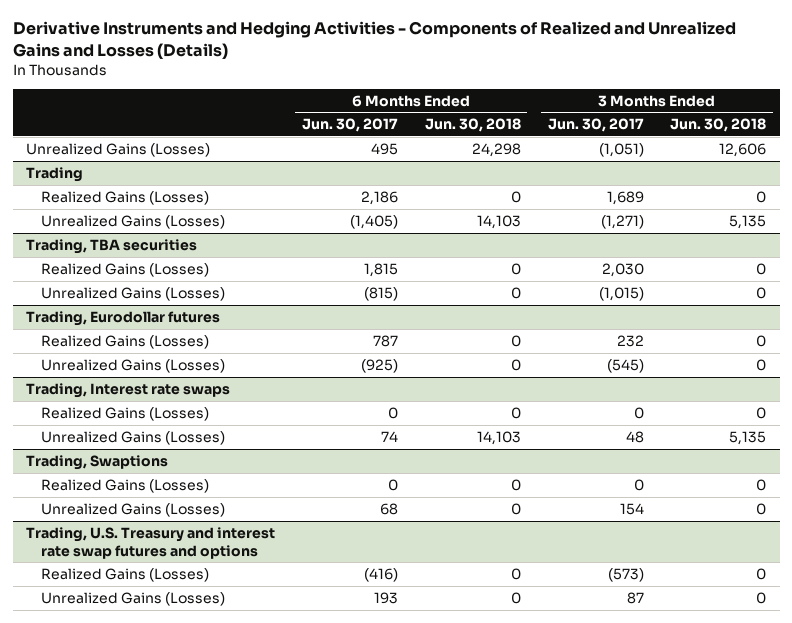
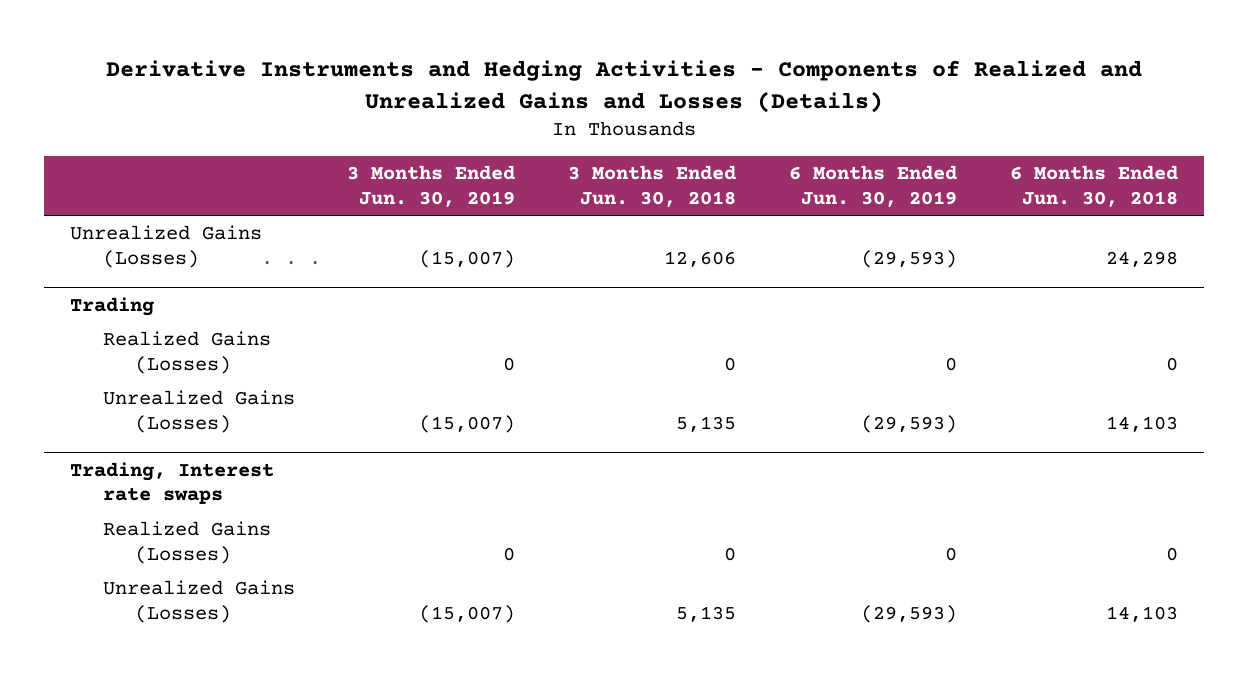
[301,118,398,133] Jun. 30, 2017 -> none
[547,118,644,133] Jun. 30, 2017 -> none
none -> [347,165,516,207] 3 Months Ended Jun. 30, 2019
none -> [789,165,958,207] 6 Months Ended Jun. 30, 2019
[26,238,198,254] Trading, TBA securities -> none
[41,262,210,277] Realized Gains (Losses) -> none
[41,286,226,301] Unrealized Gains (Losses) -> none
[26,310,221,326] Trading, Eurodollar futures -> none
[41,334,210,349] Realized Gains (Losses) -> none
[41,358,226,373] Unrealized Gains (Losses) -> none
[26,454,169,470] Trading, Swaptions -> none
[41,478,210,493] Realized Gains (Losses) -> none
[41,502,226,517] Unrealized Gains (Losses) -> none
[26,526,276,559] Trading, U.S. Treasury and interest rate swap futures and options -> none
[41,567,210,582] Realized Gains (Losses) -> none
[41,591,226,606] Unrealized Gains (Losses) -> none

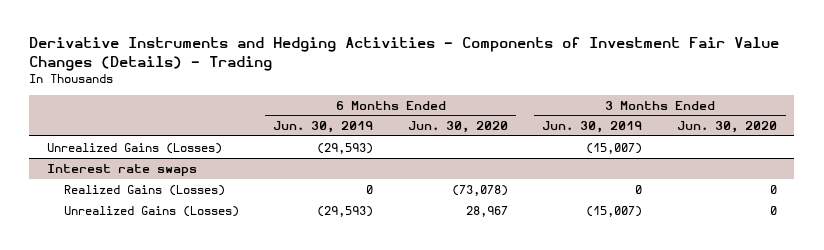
[106,59,1143,113] Derivative Instruments and Hedging Activities - Components of Realized and Unrealized Gains and Losses (Details) -> [29,37,780,71] Derivative Instruments and Hedging Activities - Components of Investment Fair Value Changes (Details) - Trading
[568,165,737,207] 3 Months Ended Jun. 30, 2018 -> none
[1009,165,1178,207] 6 Months Ended Jun. 30, 2018 -> none
none -> [407,121,508,134] Jun. 30, 2020
none -> [677,121,778,134] Jun. 30, 2020
[102,331,271,374] Realized Gains (Losses) -> none
[102,390,295,433] Unrealized Gains (Losses) -> none
[70,461,275,505] Trading, Interest rate swaps -> none
[70,296,155,316] Trading -> [46,163,197,176] Interest rate swaps

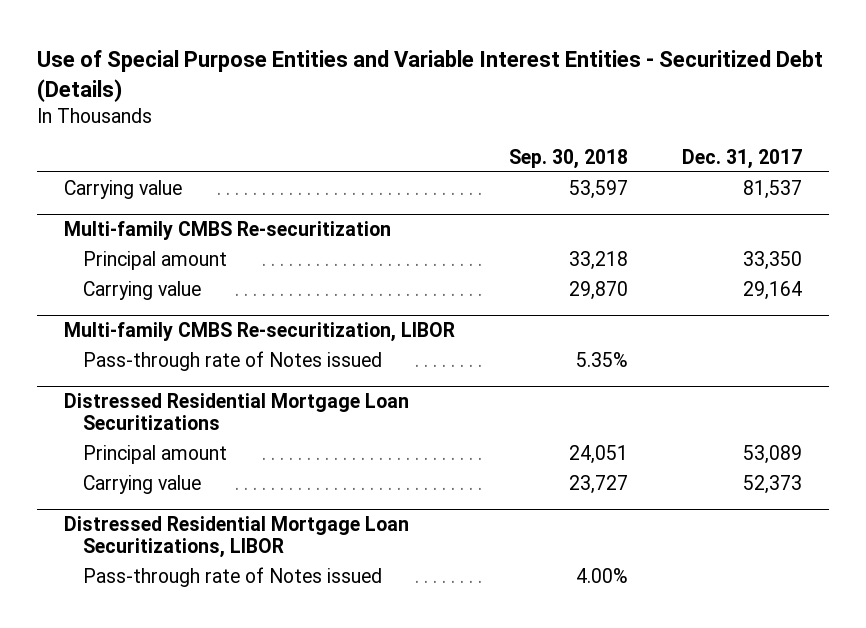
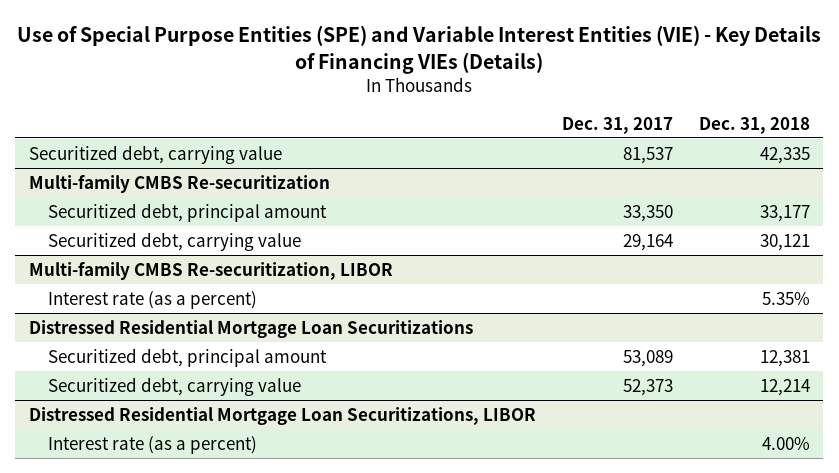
[36,49,823,102] Use of Special Purpose Entities and Variable Interest Entities - Securitized Debt (Details) -> [17,25,822,74] Use of Special Purpose Entities (SPE) and Variable Interest Entities (VIE) - Key Details of Financing VIEs (Details)
[509,148,629,169] Sep. 30, 2018 -> none
none -> [699,116,811,134] Dec. 31, 2018
[63,179,182,199] Carrying value -> [28,144,282,164] Securitized debt, carrying value
[83,250,228,270] Principal amount -> [47,202,327,222] Securitized debt, principal amount
[83,280,202,300] Carrying value -> [47,231,301,251] Securitized debt, carrying value
[83,350,383,371] Pass-through rate of Notes issued -> [47,290,257,309] Interest rate (as a percent)
[83,444,228,464] Principal amount -> [47,347,327,367] Securitized debt, principal amount
[83,474,202,494] Carrying value -> [47,376,301,396] Securitized debt, carrying value
[83,566,383,587] Pass-through rate of Notes issued -> [47,435,257,454] Interest rate (as a percent)

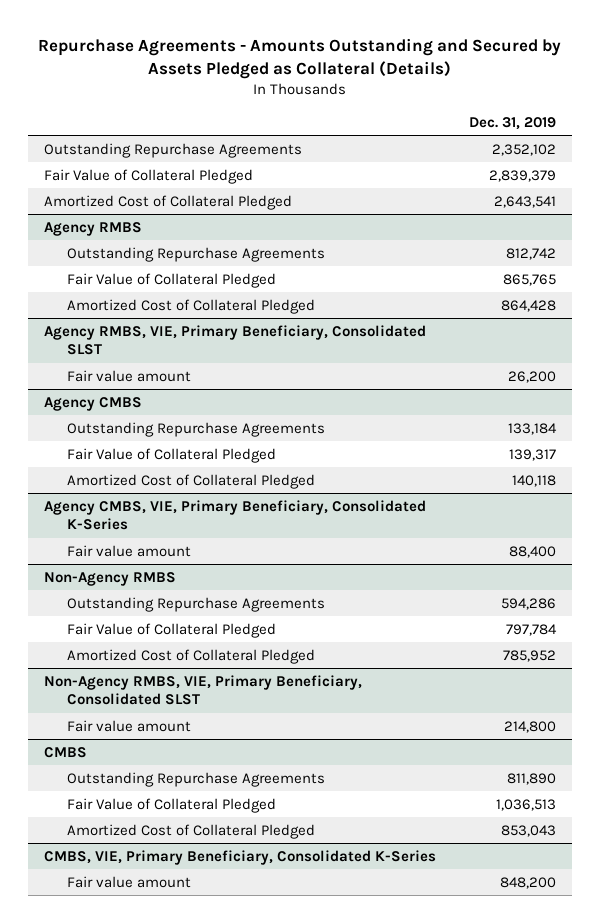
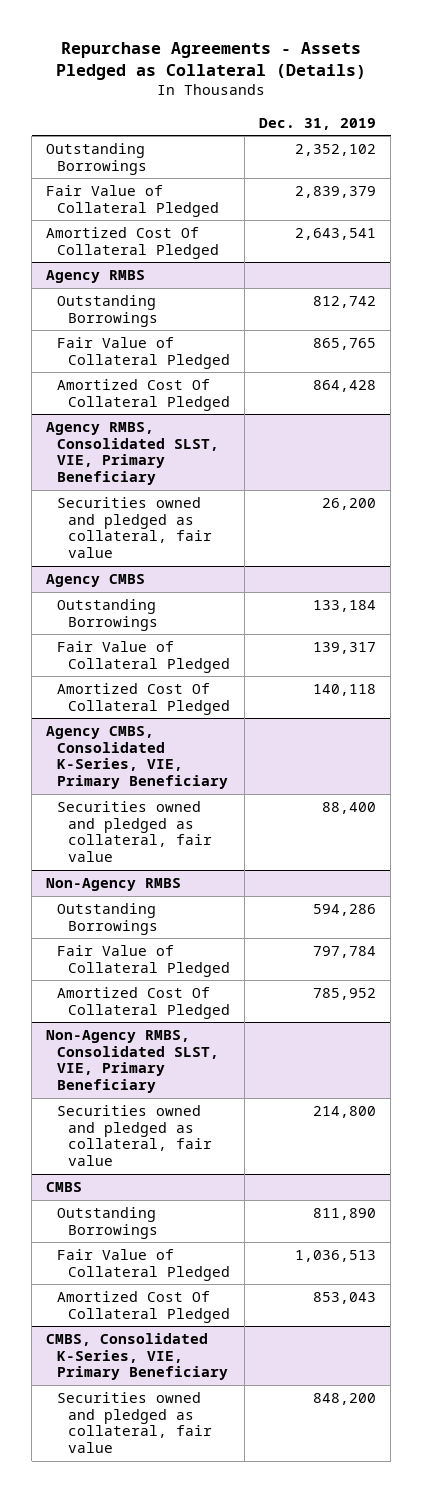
[37,38,561,80] Repurchase Agreements - Amounts Outstanding and Secured by Assets Pledged as Collateral (Details) -> [56,41,367,81] Repurchase Agreements - Assets Pledged as Collateral (Details)
[44,142,303,158] Outstanding Repurchase Agreements -> [46,143,148,175] Outstanding Borrowings
[44,194,293,210] Amortized Cost of Collateral Pledged -> [46,227,220,259] Amortized Cost Of Collateral Pledged
[66,246,325,262] Outstanding Repurchase Agreements -> [57,295,158,327] Outstanding Borrowings
[66,298,315,314] Amortized Cost of Collateral Pledged -> [57,379,230,411] Amortized Cost Of Collateral Pledged
[44,324,427,356] Agency RMBS, VIE, Primary Beneficiary, Consolidated SLST -> [46,422,220,486] Agency RMBS, Consolidated SLST, VIE, Primary Beneficiary
[66,369,191,382] Fair value amount -> [57,497,212,559] Securities owned and pledged as collateral, fair value
[66,421,325,437] Outstanding Repurchase Agreements -> [57,599,158,631] Outstanding Borrowings
[66,473,315,489] Amortized Cost of Collateral Pledged -> [57,683,230,715] Amortized Cost Of Collateral Pledged
[44,499,427,531] Agency CMBS, VIE, Primary Beneficiary, Consolidated K-Series -> [46,726,229,790] Agency CMBS, Consolidated K-Series, VIE, Primary Beneficiary
[66,544,191,557] Fair value amount -> [57,801,212,863] Securities owned and pledged as collateral, fair value
[66,596,325,612] Outstanding Repurchase Agreements -> [57,903,158,935] Outstanding Borrowings
[66,648,315,664] Amortized Cost of Collateral Pledged -> [57,987,230,1019] Amortized Cost Of Collateral Pledged
[44,674,363,706] Non-Agency RMBS, VIE, Primary Beneficiary, Consolidated SLST -> [46,1030,220,1094] Non-Agency RMBS, Consolidated SLST, VIE, Primary Beneficiary
[66,719,191,732] Fair value amount -> [57,1105,212,1167] Securities owned and pledged as collateral, fair value
[66,771,325,787] Outstanding Repurchase Agreements -> [57,1207,158,1239] Outstanding Borrowings
[66,823,315,839] Amortized Cost of Collateral Pledged -> [57,1291,230,1323] Amortized Cost Of Collateral Pledged
[44,849,437,865] CMBS, VIE, Primary Beneficiary, Consolidated K-Series -> [46,1333,229,1381] CMBS, Consolidated K-Series, VIE, Primary Beneficiary
[66,875,191,888] Fair value amount -> [57,1392,212,1454] Securities owned and pledged as collateral, fair value

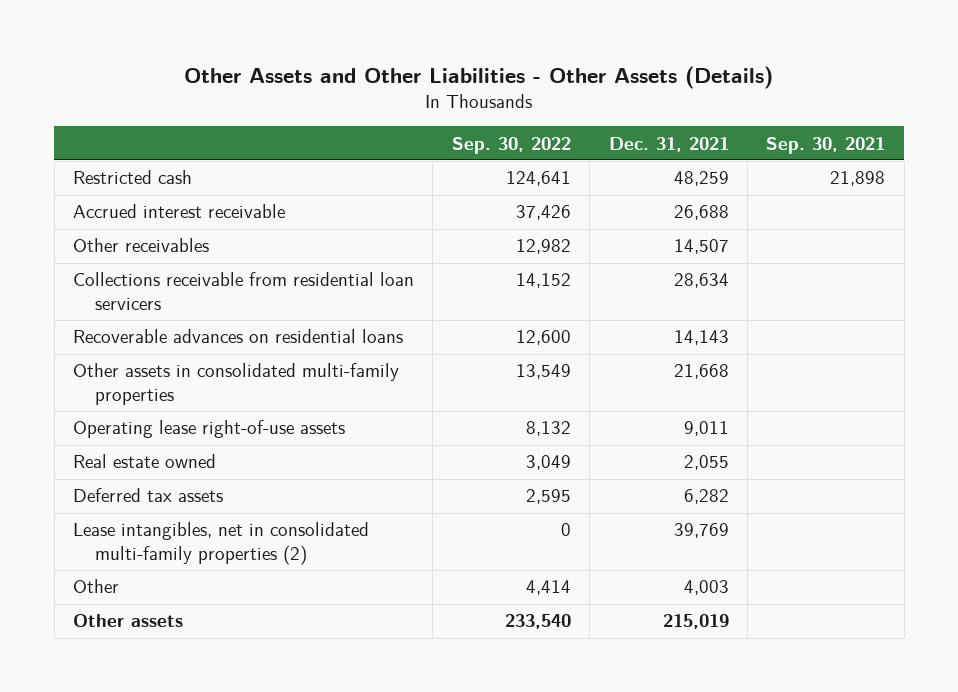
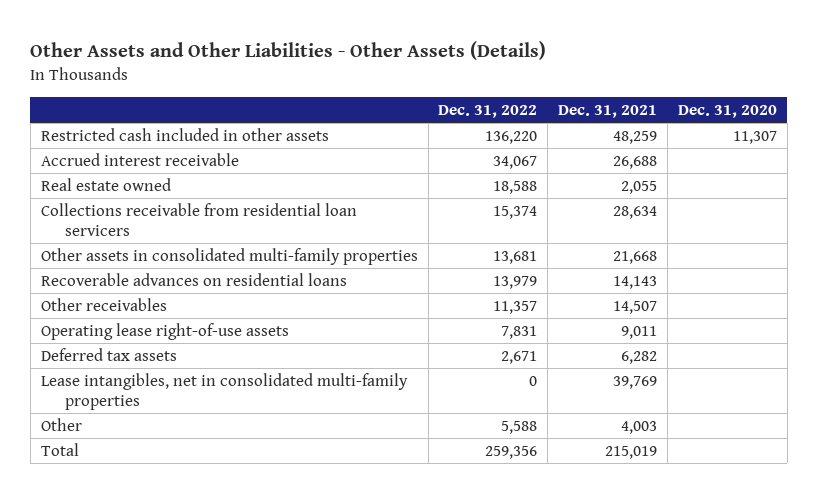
[451,136,571,154] Sep. 30, 2022 -> none
[766,136,886,154] Sep. 30, 2021 -> none
none -> [438,105,538,119] Dec. 31, 2022
none -> [678,105,778,119] Dec. 31, 2020
[73,170,193,185] Restricted cash -> [40,127,329,141] Restricted cash included in other assets
[73,454,217,469] Real estate owned -> [40,177,171,191] Real estate owned
[73,329,404,344] Recoverable advances on residential loans -> [40,272,347,286] Recoverable advances on residential loans
[73,238,210,253] Other receivables -> [40,297,167,311] Other receivables
[73,522,370,566] Lease intangibles, net in consolidated multi-family properties (2) -> [40,372,408,410] Lease intangibles, net in consolidated multi-family properties
[73,614,184,628] Other assets -> [40,442,79,456] Total

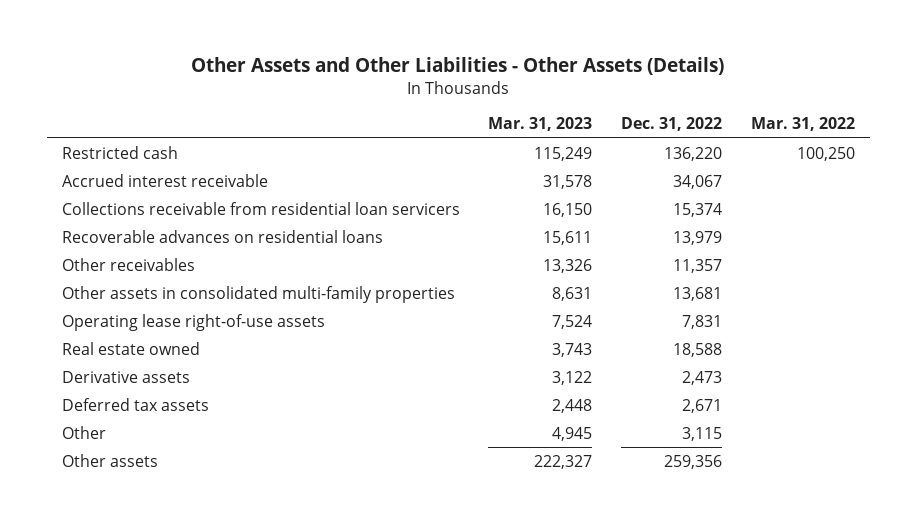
[558,105,658,119] Dec. 31, 2021 -> none
[678,105,778,119] Dec. 31, 2020 -> none
none -> [488,117,593,132] Mar. 31, 2023
none -> [751,117,856,132] Mar. 31, 2022
[40,127,329,141] Restricted cash included in other assets -> [61,145,178,159] Restricted cash
[40,247,418,265] Other assets in consolidated multi-family properties -> [61,285,455,303] Other assets in consolidated multi-family properties
[40,177,171,191] Real estate owned -> [61,341,200,355] Real estate owned
none -> [61,370,190,383] Derivative assets
[40,372,408,410] Lease intangibles, net in consolidated multi-family properties -> none
[501,420,538,434] 5,588 -> [682,426,723,441] 3,115
[40,442,79,456] Total -> [61,453,158,467] Other assets

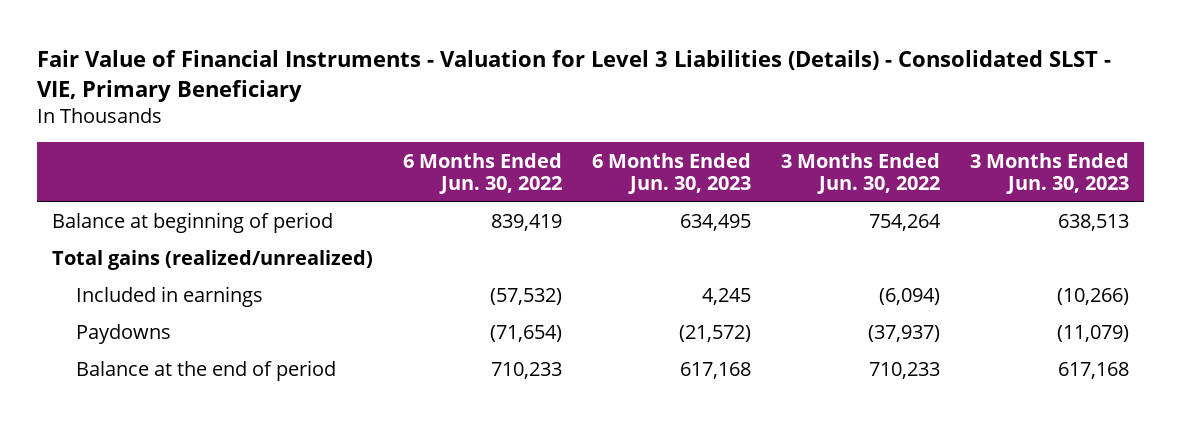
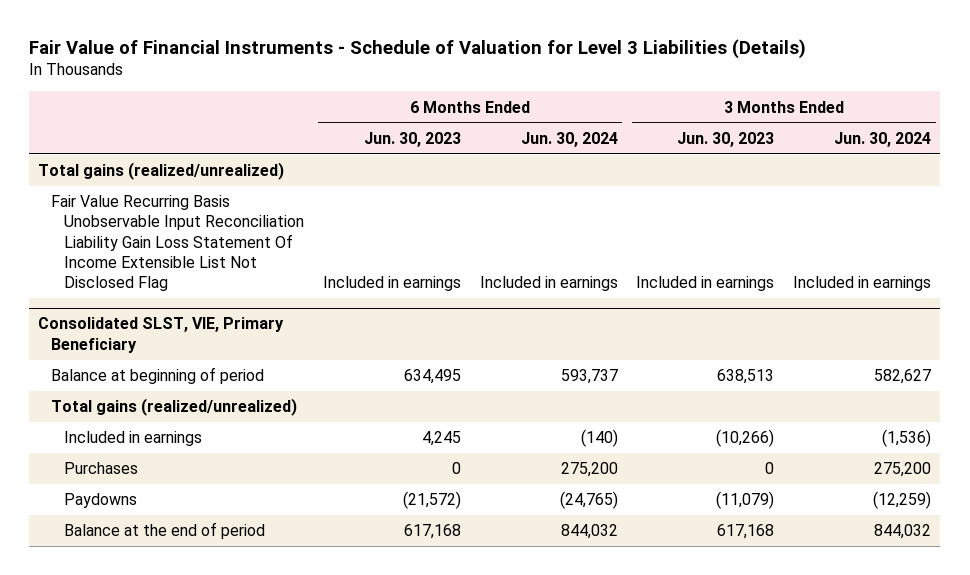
[37,50,1112,103] Fair Value of Financial Instruments - Valuation for Level 3 Liabilities (Details) - Consolidated SLST - VIE, Primary Beneficiary -> [29,38,807,59] Fair Value of Financial Instruments - Schedule of Valuation for Level 3 Liabilities (Details)
[403,152,563,195] 6 Months Ended Jun. 30, 2022 -> none
[781,152,941,195] 3 Months Ended Jun. 30, 2022 -> none
none -> [520,131,618,147] Jun. 30, 2024
none -> [834,131,932,147] Jun. 30, 2024
none -> [38,162,285,181] Total gains (realized/unrealized)
none -> [51,195,305,291] Fair Value Recurring Basis Unobservable Input Reconciliation Liability Gain Loss Statement Of Income Extensible List Not Disclosed Flag
none -> [38,317,285,353] Consolidated SLST, VIE, Primary Beneficiary
none -> [64,462,139,475] Purchases

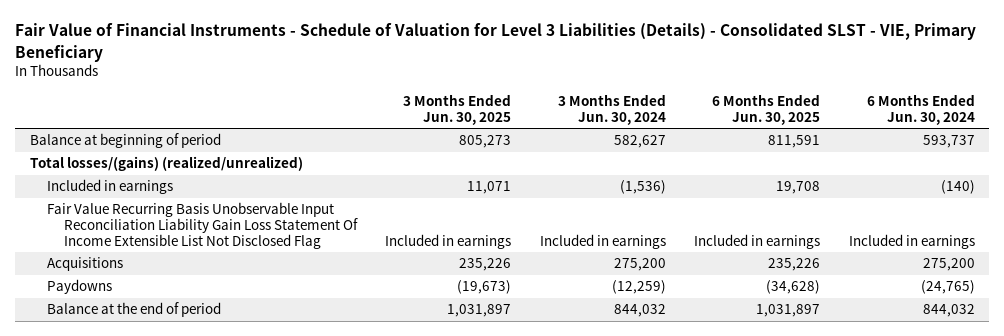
[29,38,807,59] Fair Value of Financial Instruments - Schedule of Valuation for Level 3 Liabilities (Details) -> [15,23,977,62] Fair Value of Financial Instruments - Schedule of Valuation for Level 3 Liabilities (Details) - Consolidated SLST - VIE, Primary Beneficiary
[364,131,462,147] Jun. 30, 2023 -> none
[677,131,775,147] Jun. 30, 2023 -> none
none -> [403,93,512,125] 3 Months Ended Jun. 30, 2025
none -> [712,93,821,125] 6 Months Ended Jun. 30, 2025
[38,162,285,181] Total gains (realized/unrealized) -> none
[38,317,285,353] Consolidated SLST, VIE, Primary Beneficiary -> none
[51,398,298,417] Total gains (realized/unrealized) -> [29,156,303,172] Total losses/(gains) (realized/unrealized)
[51,195,305,291] Fair Value Recurring Basis Unobservable Input Reconciliation Liability Gain Loss Statement Of Income Extensible List Not Disclosed Flag -> [46,202,358,249] Fair Value Recurring Basis Unobservable Input Reconciliation Liability Gain Loss Statement Of Income Extensible List Not Disclosed Flag
[64,462,139,475] Purchases -> [46,257,123,272] Acquisitions

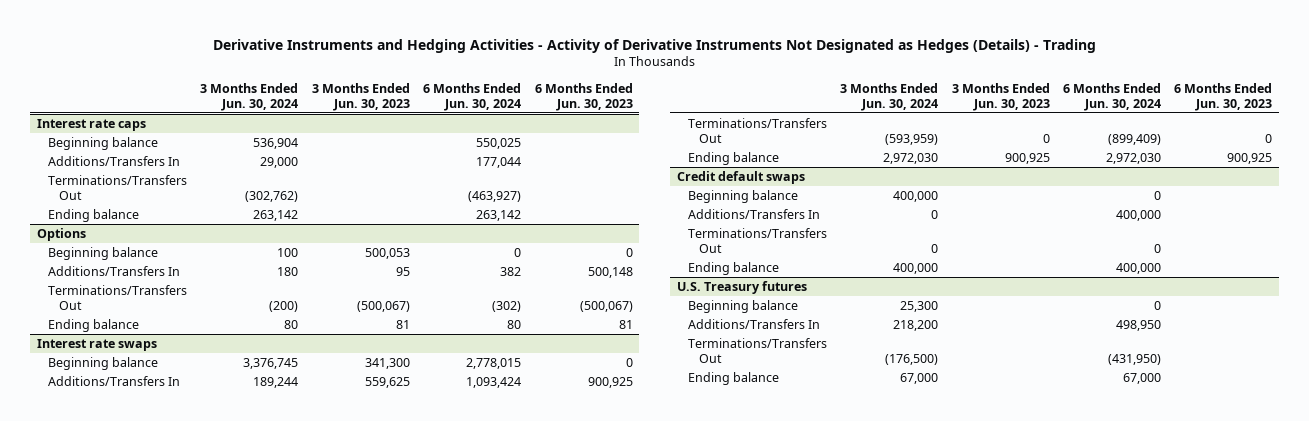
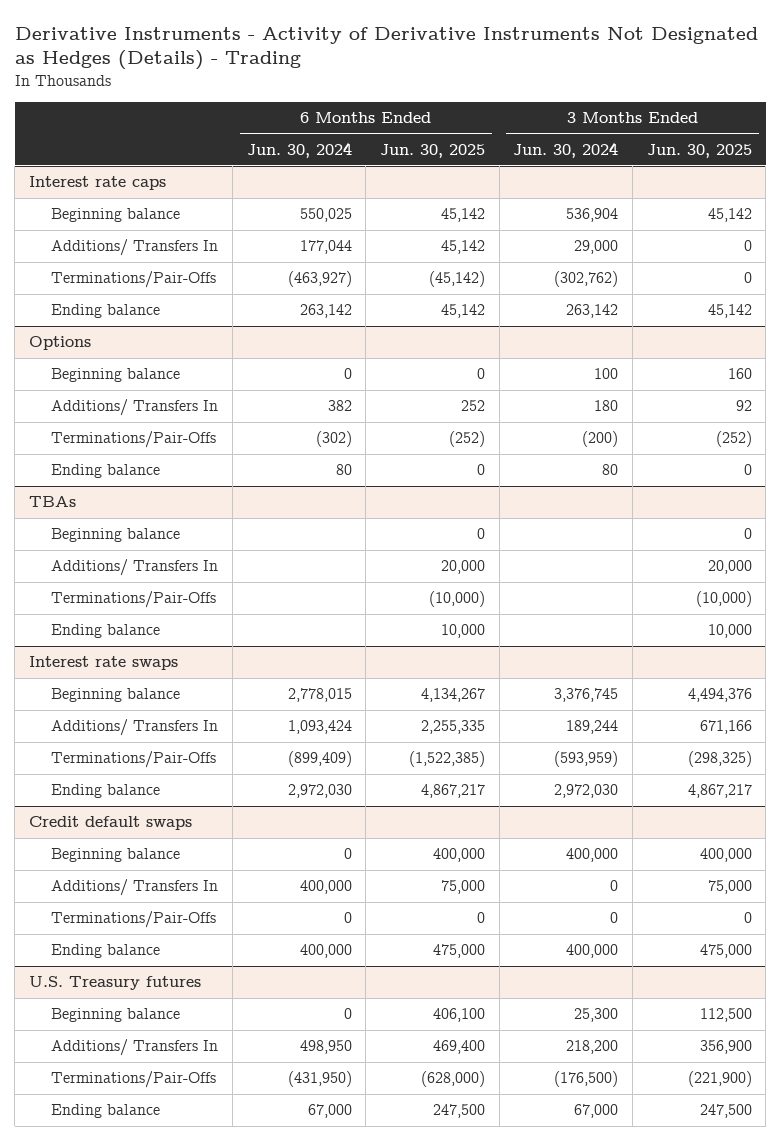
[212,38,1096,53] Derivative Instruments and Hedging Activities - Activity of Derivative Instruments Not Designated as Hedges (Details) - Trading -> [14,26,758,71] Derivative Instruments - Activity of Derivative Instruments Not Designated as Hedges (Details) - Trading
[311,82,410,111] 3 Months Ended Jun. 30, 2023 -> none
[534,82,633,111] 6 Months Ended Jun. 30, 2023 -> none
none -> [379,143,485,158] Jun. 30, 2025
none -> [646,143,752,158] Jun. 30, 2025
[48,155,181,166] Additions/Transfers In -> [51,239,219,257] Additions/ Transfers In
[48,174,188,200] Terminations/Transfers Out -> [51,271,217,289] Terminations/Pair-Offs
[48,265,181,276] Additions/Transfers In -> [51,399,219,417] Additions/ Transfers In
[48,284,188,310] Terminations/Transfers Out -> [51,431,217,449] Terminations/Pair-Offs
none -> [29,496,77,508] TBAs
none -> [51,528,181,543] Beginning balance
none -> [51,559,219,577] Additions/ Transfers In
none -> [51,591,217,609] Terminations/Pair-Offs
none -> [51,624,161,639] Ending balance
[48,375,181,386] Additions/Transfers In -> [51,719,219,737] Additions/ Transfers In
[687,117,827,143] Terminations/Transfers Out -> [51,751,217,769] Terminations/Pair-Offs
[687,208,820,219] Additions/Transfers In -> [51,879,219,897] Additions/ Transfers In
[687,227,827,253] Terminations/Transfers Out -> [51,911,217,929] Terminations/Pair-Offs
[687,318,820,329] Additions/Transfers In -> [51,1039,219,1057] Additions/ Transfers In
[687,337,827,363] Terminations/Transfers Out -> [51,1071,217,1089] Terminations/Pair-Offs

